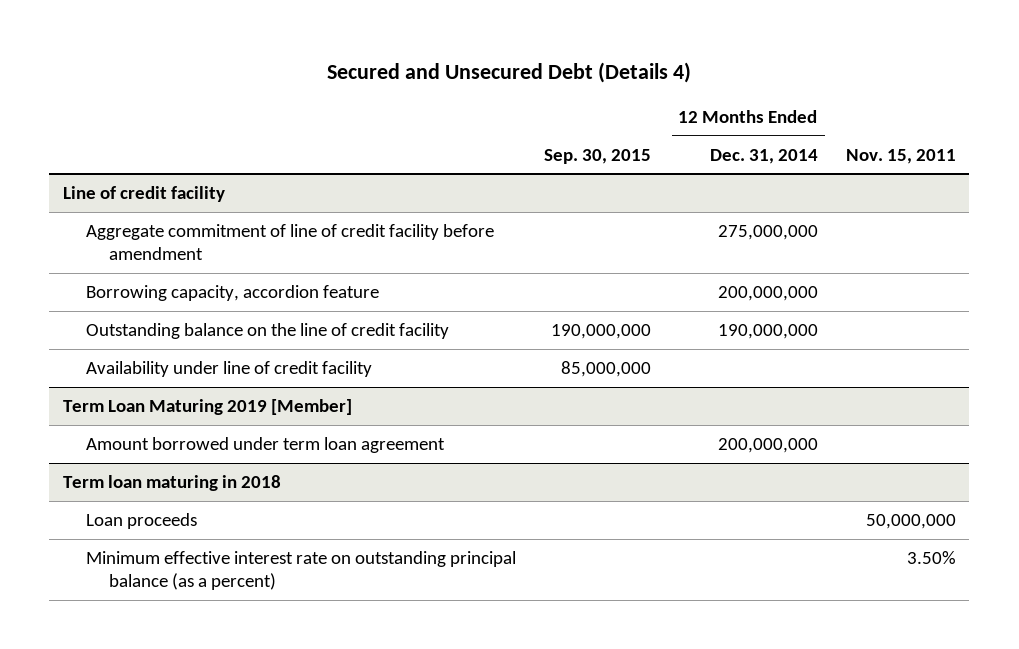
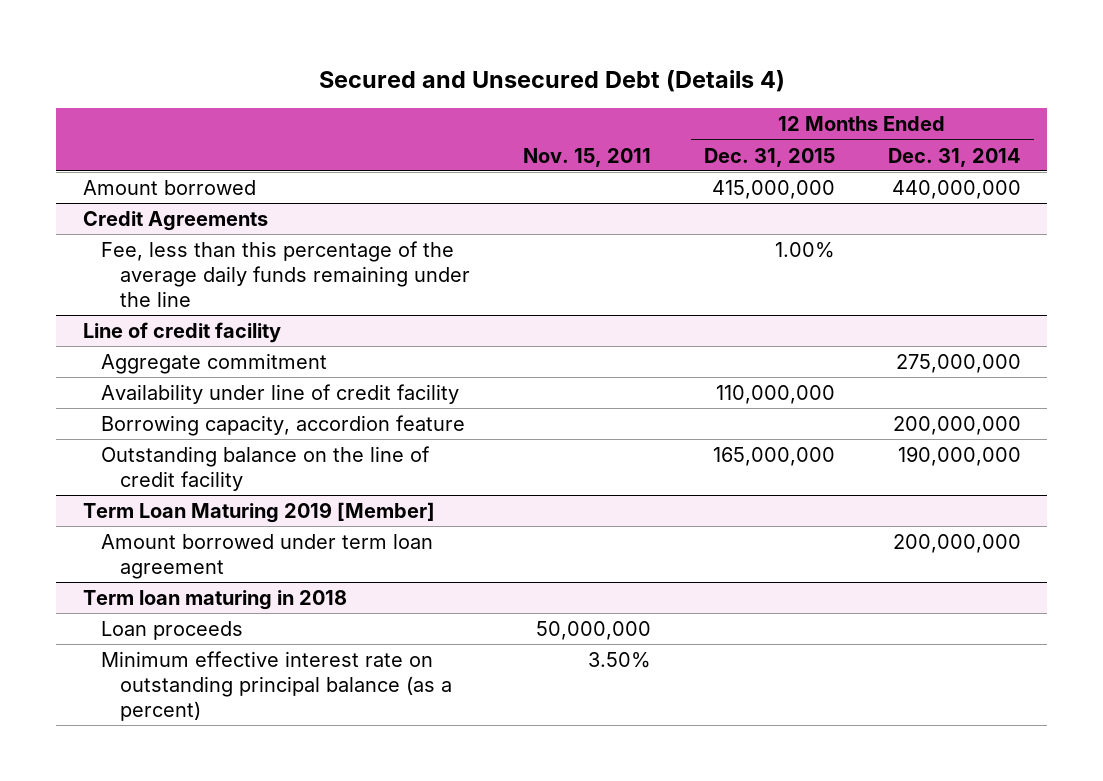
[543,148,651,164] Sep. 30, 2015 -> none
none -> [703,147,835,167] Dec. 31, 2015
none -> [82,180,256,196] Amount borrowed
none -> [82,211,268,232] Credit Agreements
none -> [101,241,471,308] Fee, less than this percentage of the average daily funds remaining under the line
[85,224,494,261] Aggregate commitment of line of credit facility before amendment -> [101,353,328,375] Aggregate commitment
[85,361,372,378] Availability under line of credit facility -> [101,384,460,405] Availability under line of credit facility

